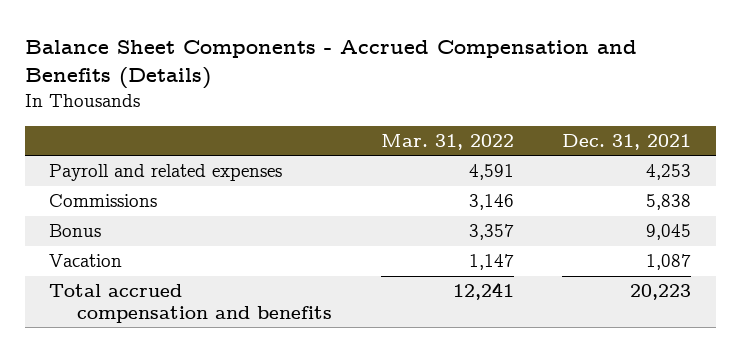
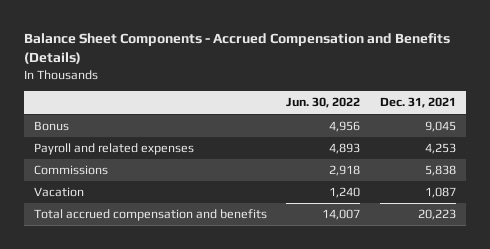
[380,133,514,150] Mar. 31, 2022 -> none
none -> [286,97,361,109] Jun. 30, 2022
[49,224,102,238] Bonus -> [33,121,69,132] Bonus

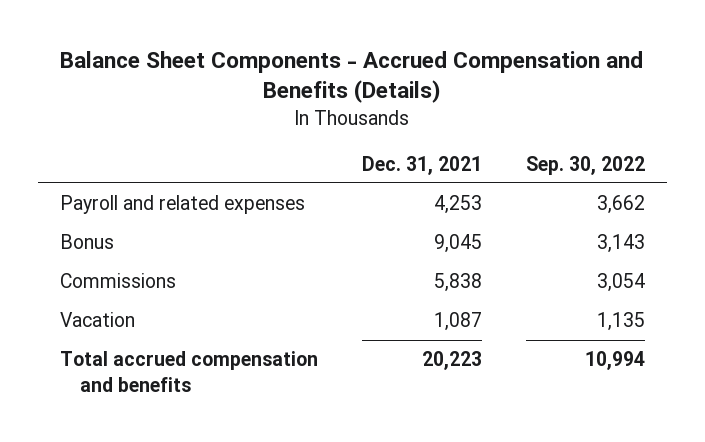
[286,97,361,109] Jun. 30, 2022 -> none
none -> [526,155,646,175] Sep. 30, 2022
[33,121,69,132] Bonus -> [59,234,114,250] Bonus

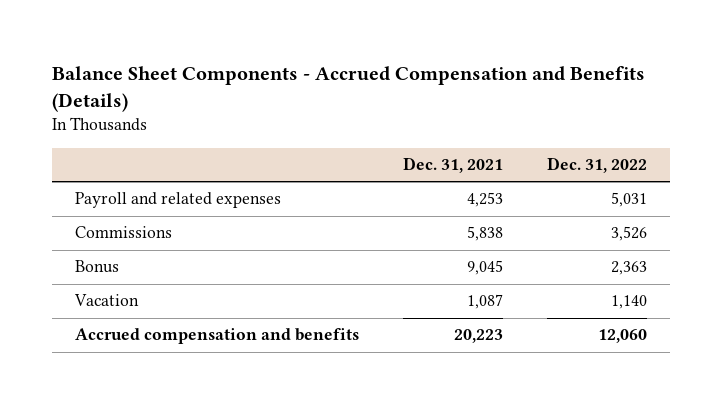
[526,155,646,175] Sep. 30, 2022 -> none
none -> [547,157,648,174] Dec. 31, 2022
[59,234,114,250] Bonus -> [74,260,119,274] Bonus
[59,351,318,392] Total accrued compensation and benefits -> [74,328,359,345] Accrued compensation and benefits

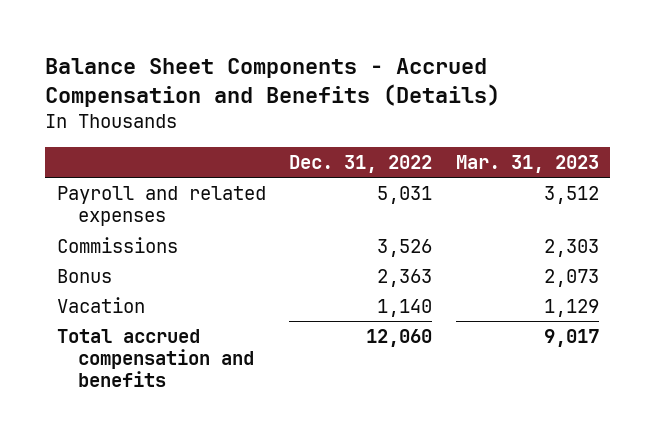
[403,157,504,174] Dec. 31, 2021 -> none
none -> [455,155,599,174] Mar. 31, 2023
[74,328,359,345] Accrued compensation and benefits -> [56,329,254,388] Total accrued compensation and benefits

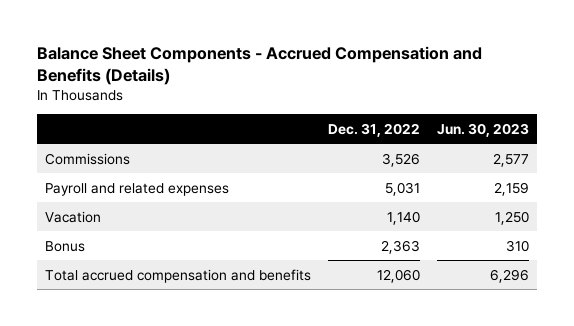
[455,155,599,174] Mar. 31, 2023 -> none
none -> [436,122,529,137] Jun. 30, 2023
[56,186,266,227] Payroll and related expenses -> [45,182,230,196] Payroll and related expenses
[56,269,112,284] Bonus -> [45,240,86,252] Bonus

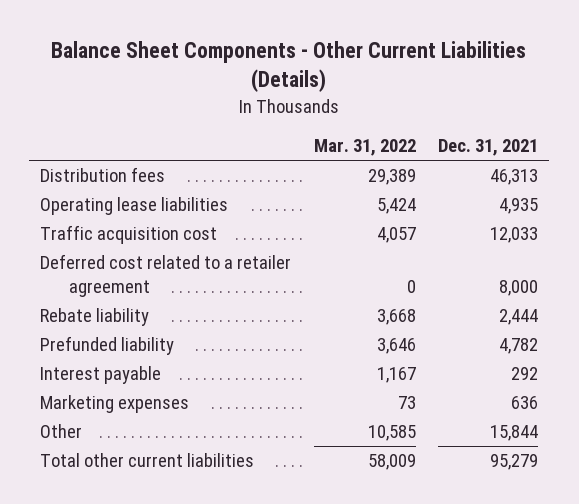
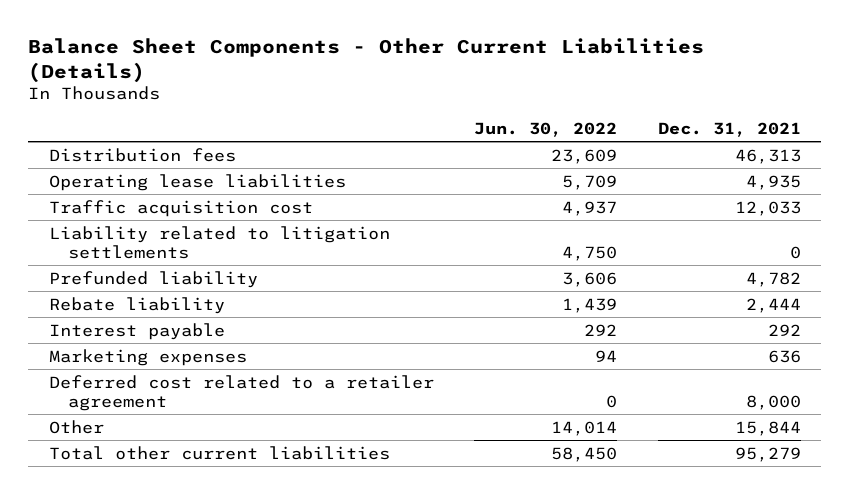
[313,139,416,157] Mar. 31, 2022 -> none
none -> [474,121,618,137] Jun. 30, 2022
none -> [48,225,390,259] Liability related to litigation settlements
[40,308,150,327] Rebate liability -> [48,296,225,314] Rebate liability
[40,254,292,298] Deferred cost related to a retailer agreement -> [48,374,434,411] Deferred cost related to a retailer agreement

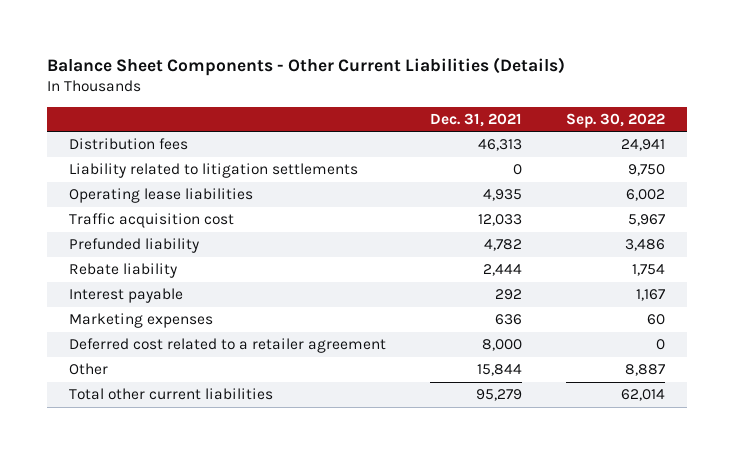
[474,121,618,137] Jun. 30, 2022 -> none
none -> [565,112,665,128] Sep. 30, 2022
[48,225,390,259] Liability related to litigation settlements -> [68,163,358,179] Liability related to litigation settlements

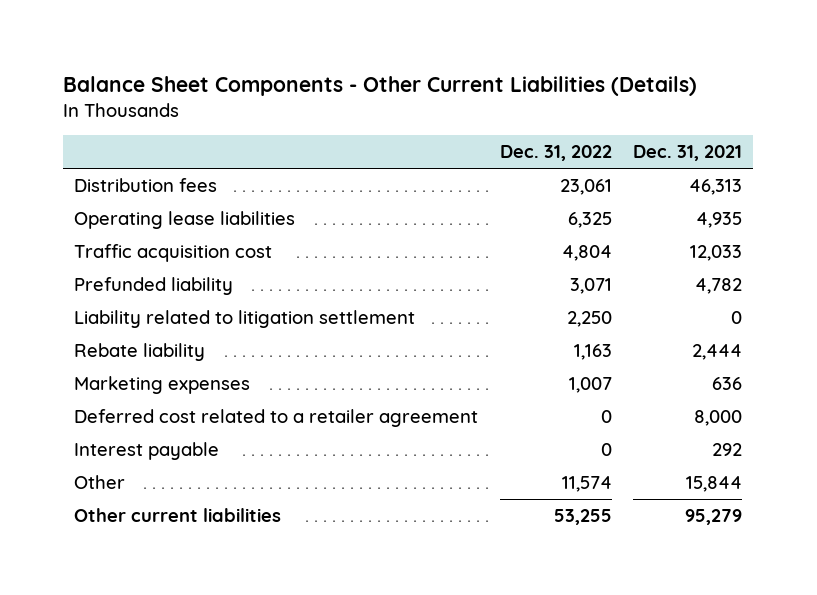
[565,112,665,128] Sep. 30, 2022 -> none
none -> [499,145,612,162] Dec. 31, 2022
[68,163,358,179] Liability related to litigation settlements -> none
none -> [74,310,416,329] Liability related to litigation settlement
[68,288,183,304] Interest payable -> [74,442,220,461] Interest payable
[68,388,273,401] Total other current liabilities -> [74,508,282,523] Other current liabilities

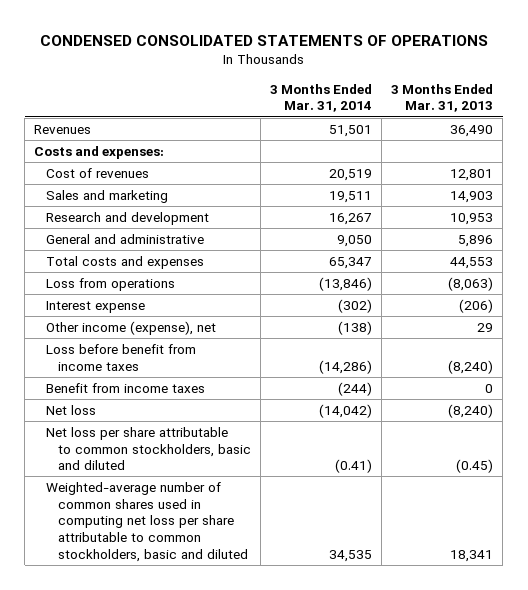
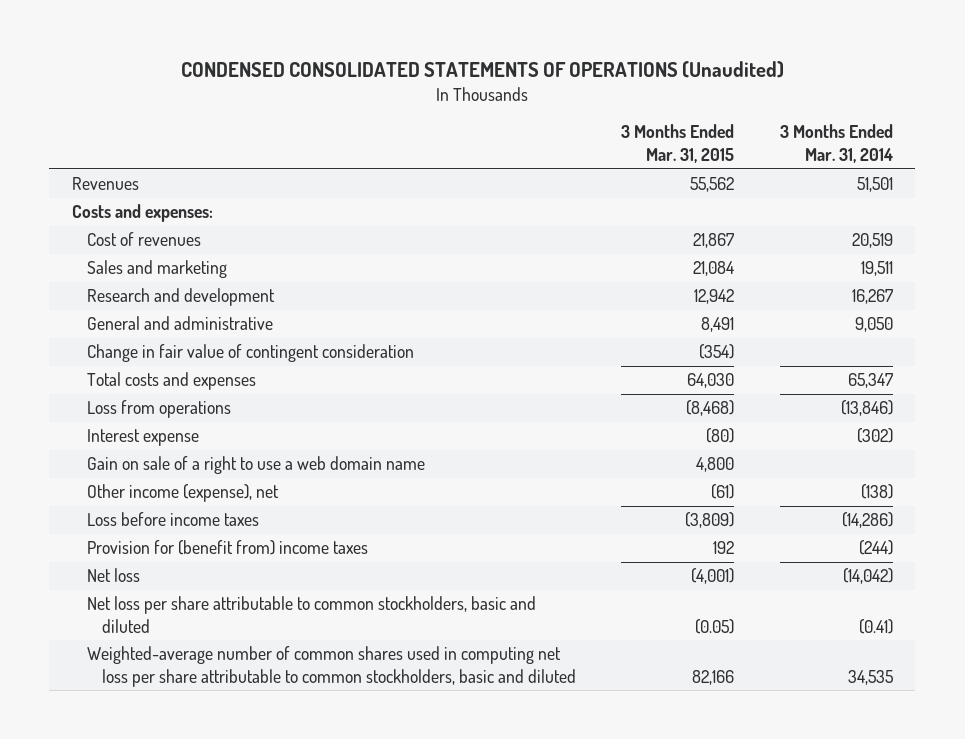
[39,34,488,46] CONDENSED CONSOLIDATED STATEMENTS OF OPERATIONS -> [181,60,785,78] CONDENSED CONSOLIDATED STATEMENTS OF OPERATIONS (Unaudited)
[391,83,494,113] 3 Months Ended Mar. 31, 2013 -> none
none -> [621,124,735,164] 3 Months Ended Mar. 31, 2015
none -> [86,344,414,363] Change in fair value of contingent consideration
none -> [86,456,425,475] Gain on sale of a right to use a web domain name
[46,343,197,371] Loss before benefit from income taxes -> [86,512,259,527] Loss before income taxes
[46,382,206,393] Benefit from income taxes -> [86,540,368,556] Provision for (benefit from) income taxes

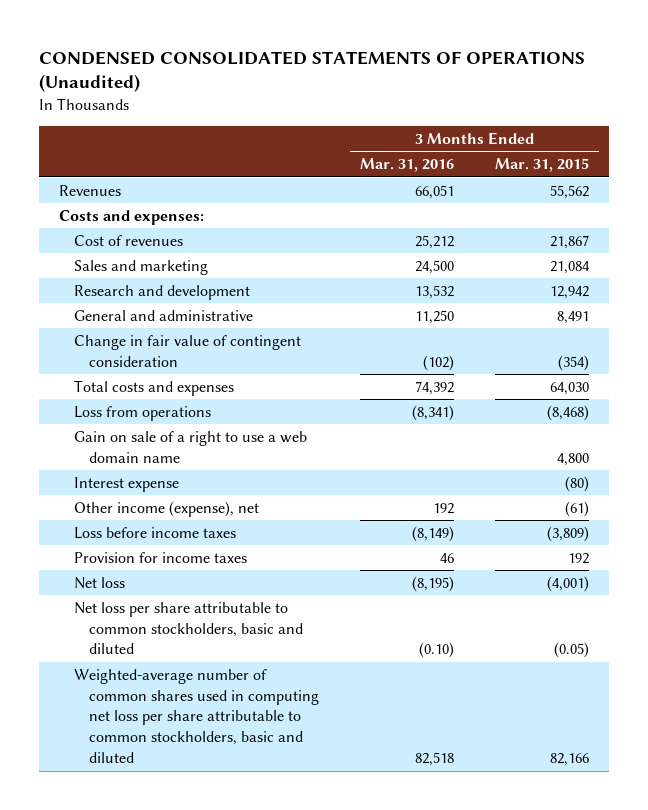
[779,124,893,164] 3 Months Ended Mar. 31, 2014 -> none
none -> [360,158,455,173] Mar. 31, 2016
[86,429,199,447] Interest expense -> [74,476,180,492] Interest expense
[86,540,368,556] Provision for (benefit from) income taxes -> [74,551,248,563] Provision for income taxes

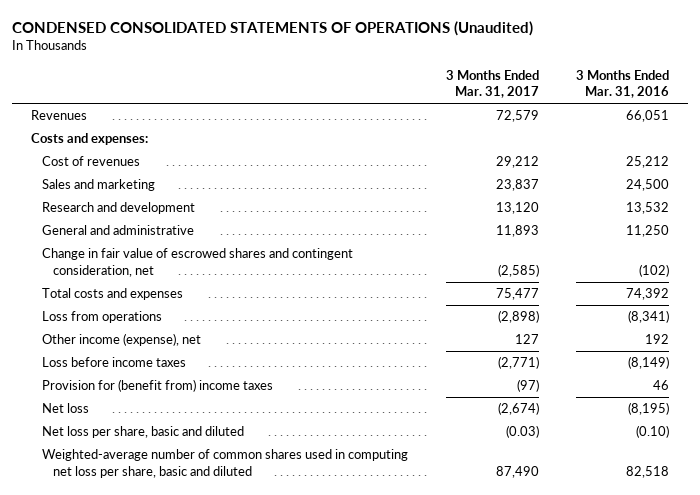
[494,158,589,173] Mar. 31, 2015 -> none
none -> [445,69,539,99] 3 Months Ended Mar. 31, 2017
[74,334,302,367] Change in fair value of contingent consideration -> [41,248,353,277] Change in fair value of escrowed shares and contingent consideration, net
[74,430,308,463] Gain on sale of a right to use a web domain name -> none
[74,476,180,492] Interest expense -> none
[74,551,248,563] Provision for income taxes -> [41,379,273,393] Provision for (benefit from) income taxes
[74,601,304,655] Net loss per share attributable to common stockholders, basic and diluted -> [41,426,244,439] Net loss per share, basic and diluted
[74,668,320,764] Weighted-average number of common shares used in computing net loss per share attributable to common stockholders, basic and diluted -> [41,449,408,478] Weighted-average number of common shares used in computing net loss per share, basic and diluted

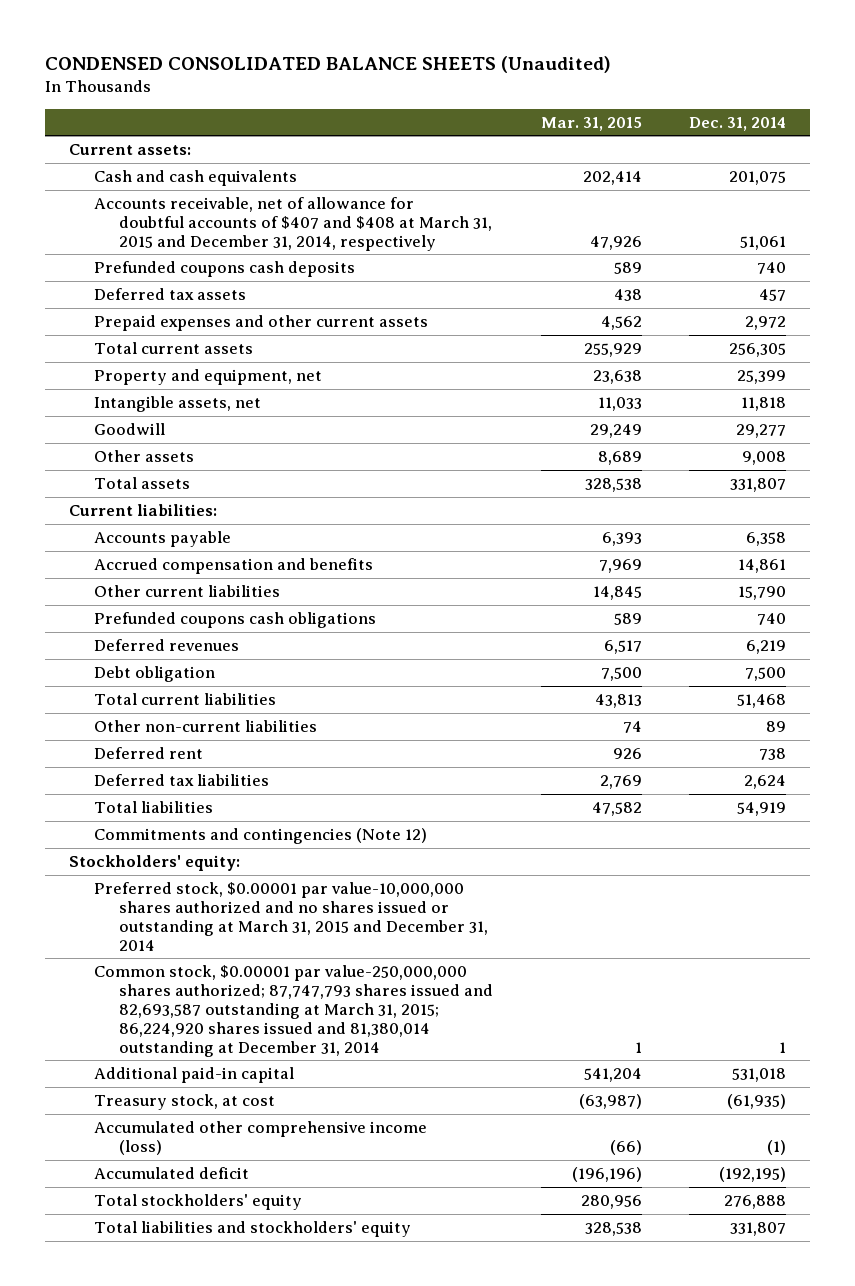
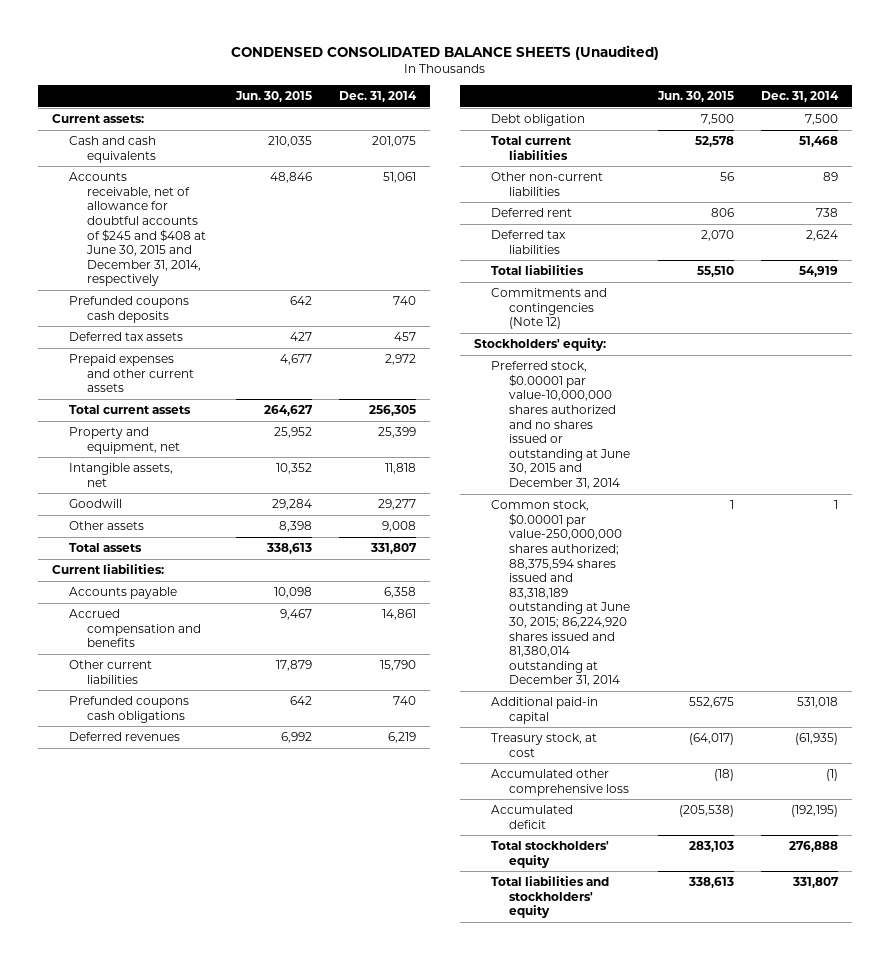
[540,116,642,131] Mar. 31, 2015 -> none
none -> [234,90,312,102] Jun. 30, 2015
[93,196,493,251] Accounts receivable, net of allowance for doubtful accounts of $407 and $408 at March 31, 2015 and December 31, 2014, respectively -> [69,172,206,287] Accounts receivable, net of allowance for doubtful accounts of $245 and $408 at June 30, 2015 and December 31, 2014, respectively
[93,881,489,951] Preferred stock, $0.00001 par value-10,000,000 shares authorized and no shares issued or outstanding at March 31, 2015 and December 31, 2014 -> [491,361,630,489] Preferred stock, $0.00001 par value-10,000,000 shares authorized and no shares issued or outstanding at June 30, 2015 and December 31, 2014
[93,964,494,1057] Common stock, $0.00001 par value-250,000,000 shares authorized; 87,747,793 shares issued and 82,693,587 outstanding at March 31, 2015; 86,224,920 shares issued and 81,380,014 outstanding at December 31, 2014 -> [491,500,630,687] Common stock, $0.00001 par value-250,000,000 shares authorized; 88,375,594 shares issued and 83,318,189 outstanding at June 30, 2015; 86,224,920 shares issued and 81,380,014 outstanding at December 31, 2014
[93,1120,427,1155] Accumulated other comprehensive income (loss) -> [491,769,629,796] Accumulated other comprehensive loss

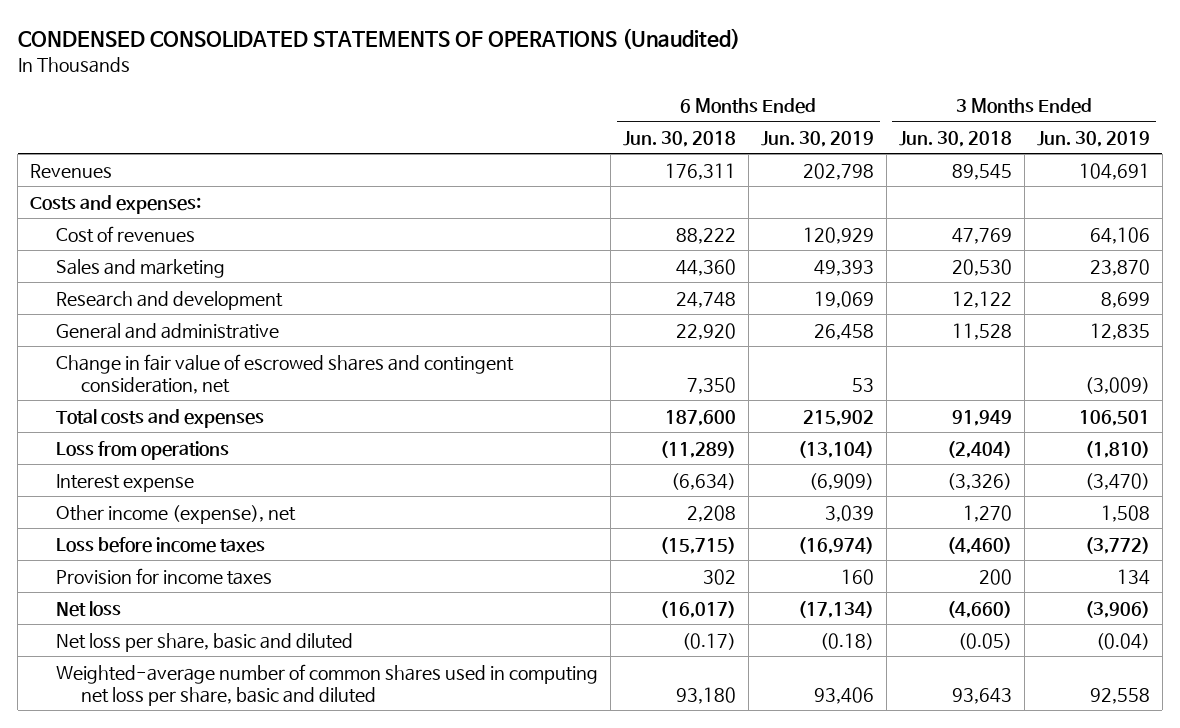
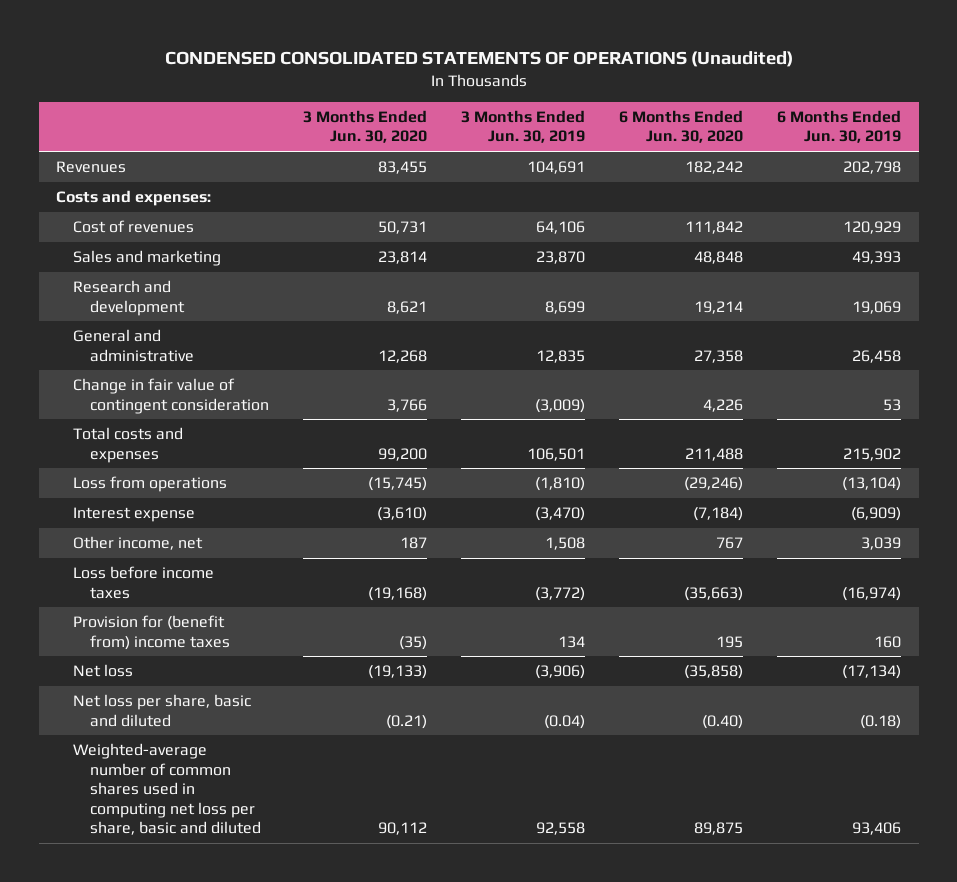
[622,130,736,147] Jun. 30, 2018 -> none
[898,130,1012,147] Jun. 30, 2018 -> none
none -> [302,109,427,144] 3 Months Ended Jun. 30, 2020
none -> [619,109,744,144] 6 Months Ended Jun. 30, 2020
[55,353,514,394] Change in fair value of escrowed shares and contingent consideration, net -> [72,378,269,414] Change in fair value of contingent consideration
[55,504,296,524] Other income (expense), net -> [72,536,203,551] Other income, net
[55,567,272,585] Provision for income taxes -> [72,615,230,650] Provision for (benefit from) income taxes

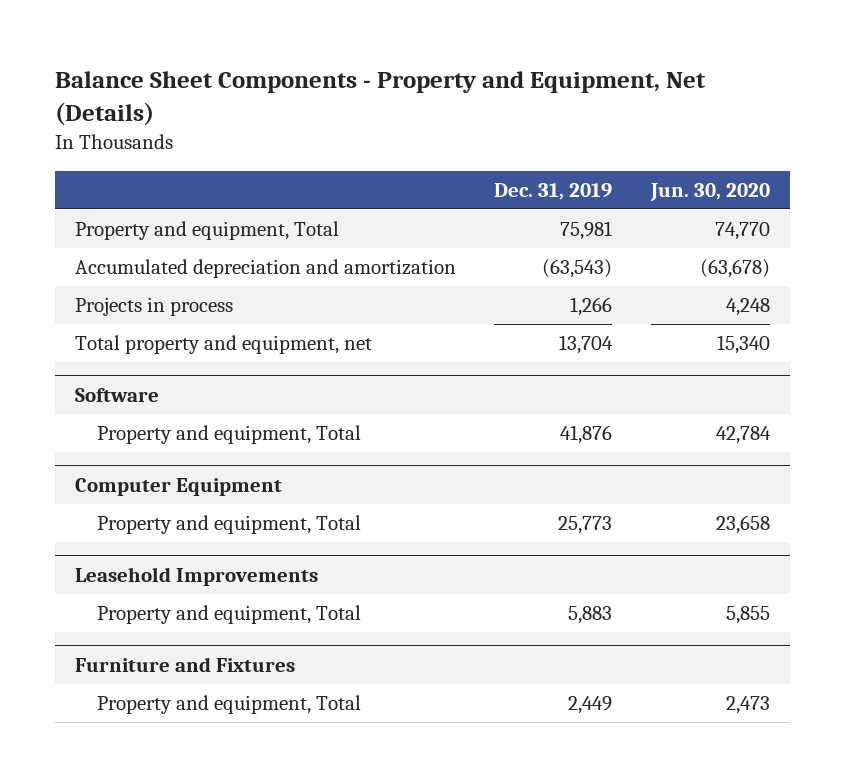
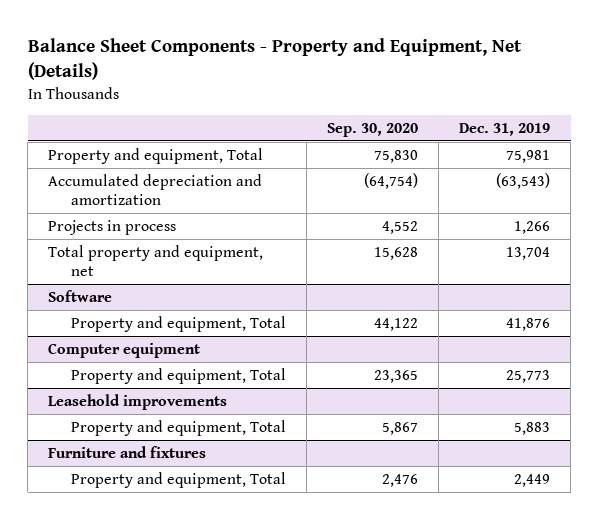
[650,182,771,201] Jun. 30, 2020 -> none
none -> [327,122,419,137] Sep. 30, 2020
[74,477,282,496] Computer Equipment -> [48,342,201,358] Computer equipment
[74,566,318,586] Leasehold Improvements -> [48,393,228,410] Leasehold improvements
[74,656,295,672] Furniture and Fixtures -> [48,445,207,458] Furniture and fixtures

